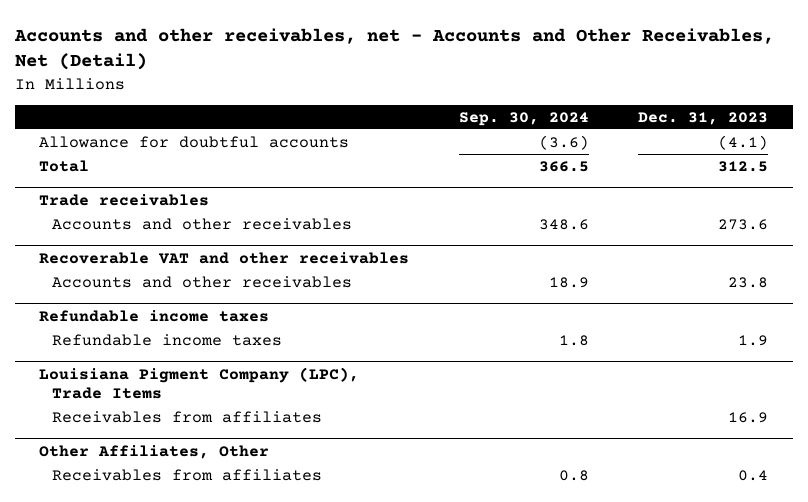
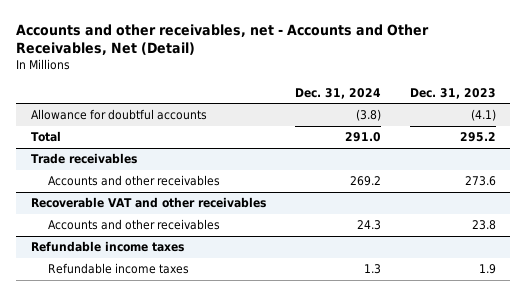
[458,111,589,126] Sep. 30, 2024 -> none
none -> [294,87,381,99] Dec. 31, 2024
[718,160,769,172] 312.5 -> [459,132,496,143] 295.2
[39,366,360,400] Louisiana Pigment Company (LPC), Trade Items -> none
[51,410,322,423] Receivables from affiliates -> none
[39,444,270,459] Other Affiliates, Other -> none
[51,468,322,481] Receivables from affiliates -> none

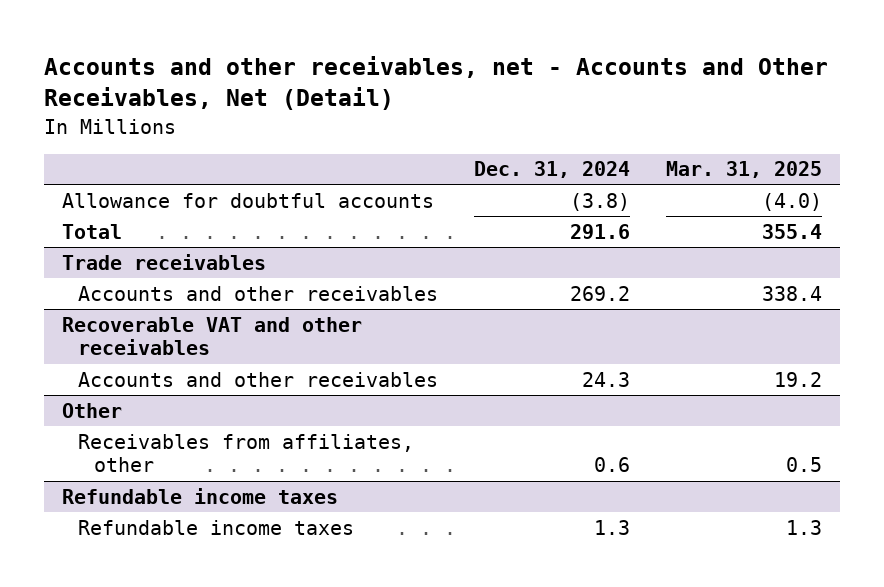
[409,87,496,99] Dec. 31, 2023 -> none
none -> [666,161,823,179] Mar. 31, 2025
[344,132,381,143] 291.0 -> [569,223,630,239] 291.6
none -> [61,402,122,418] Other
none -> [77,433,414,473] Receivables from affiliates, other

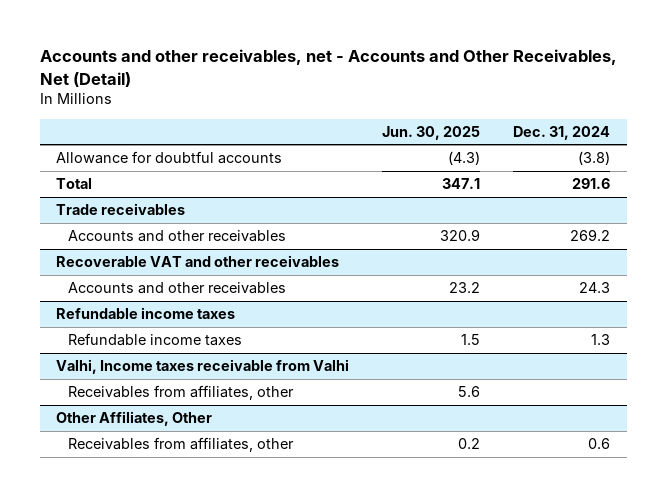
[666,161,823,179] Mar. 31, 2025 -> none
none -> [382,125,481,140] Jun. 30, 2025
[61,402,122,418] Other -> none
[77,433,414,473] Receivables from affiliates, other -> none
none -> [56,359,350,375] Valhi, Income taxes receivable from Valhi
none -> [67,385,294,401] Receivables from affiliates, other
none -> [56,411,213,427] Other Affiliates, Other
none -> [67,437,294,453] Receivables from affiliates, other

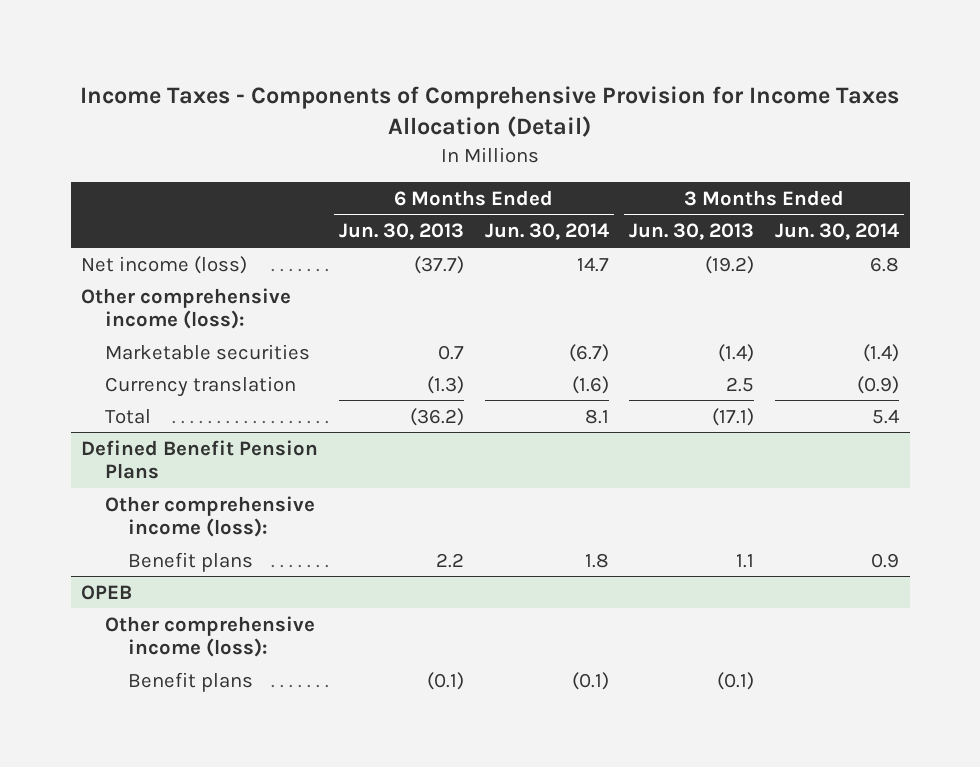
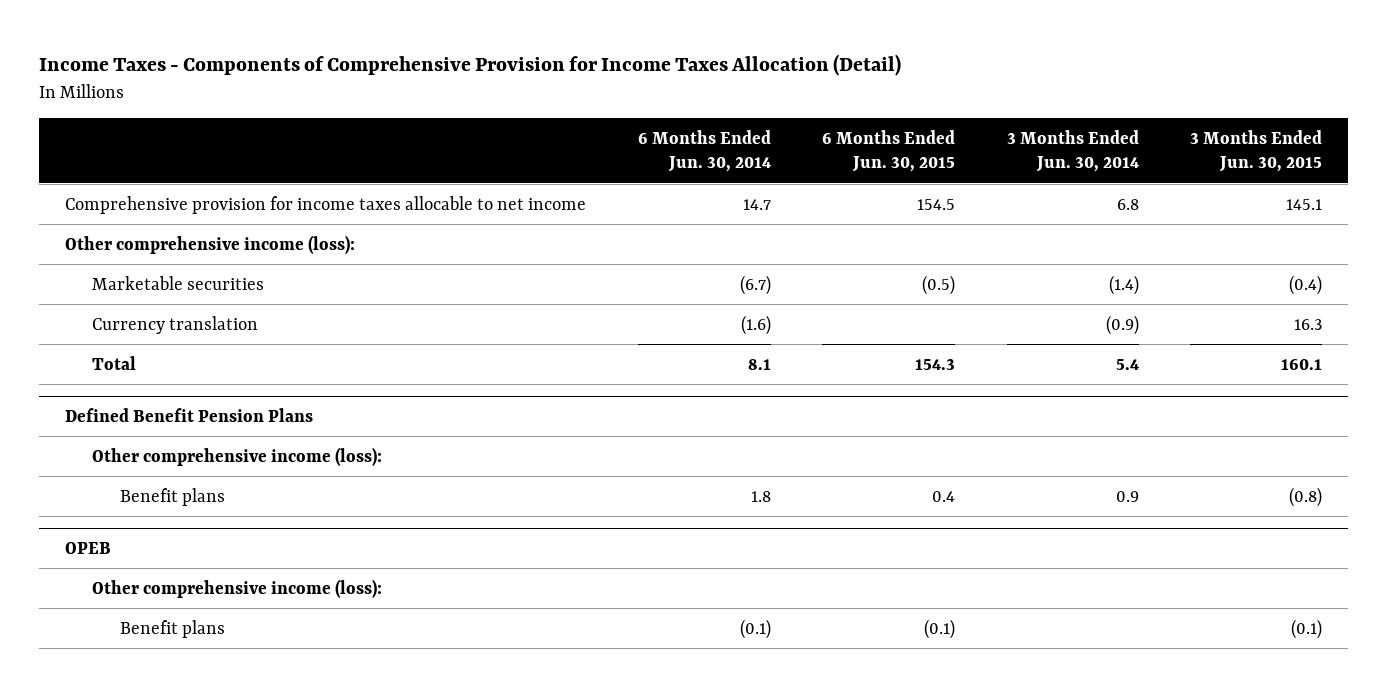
[338,223,464,241] Jun. 30, 2013 -> none
[629,223,755,241] Jun. 30, 2013 -> none
none -> [822,129,956,173] 6 Months Ended Jun. 30, 2015
none -> [1190,129,1323,173] 3 Months Ended Jun. 30, 2015
[81,255,248,274] Net income (loss) -> [65,195,587,214] Comprehensive provision for income taxes allocable to net income

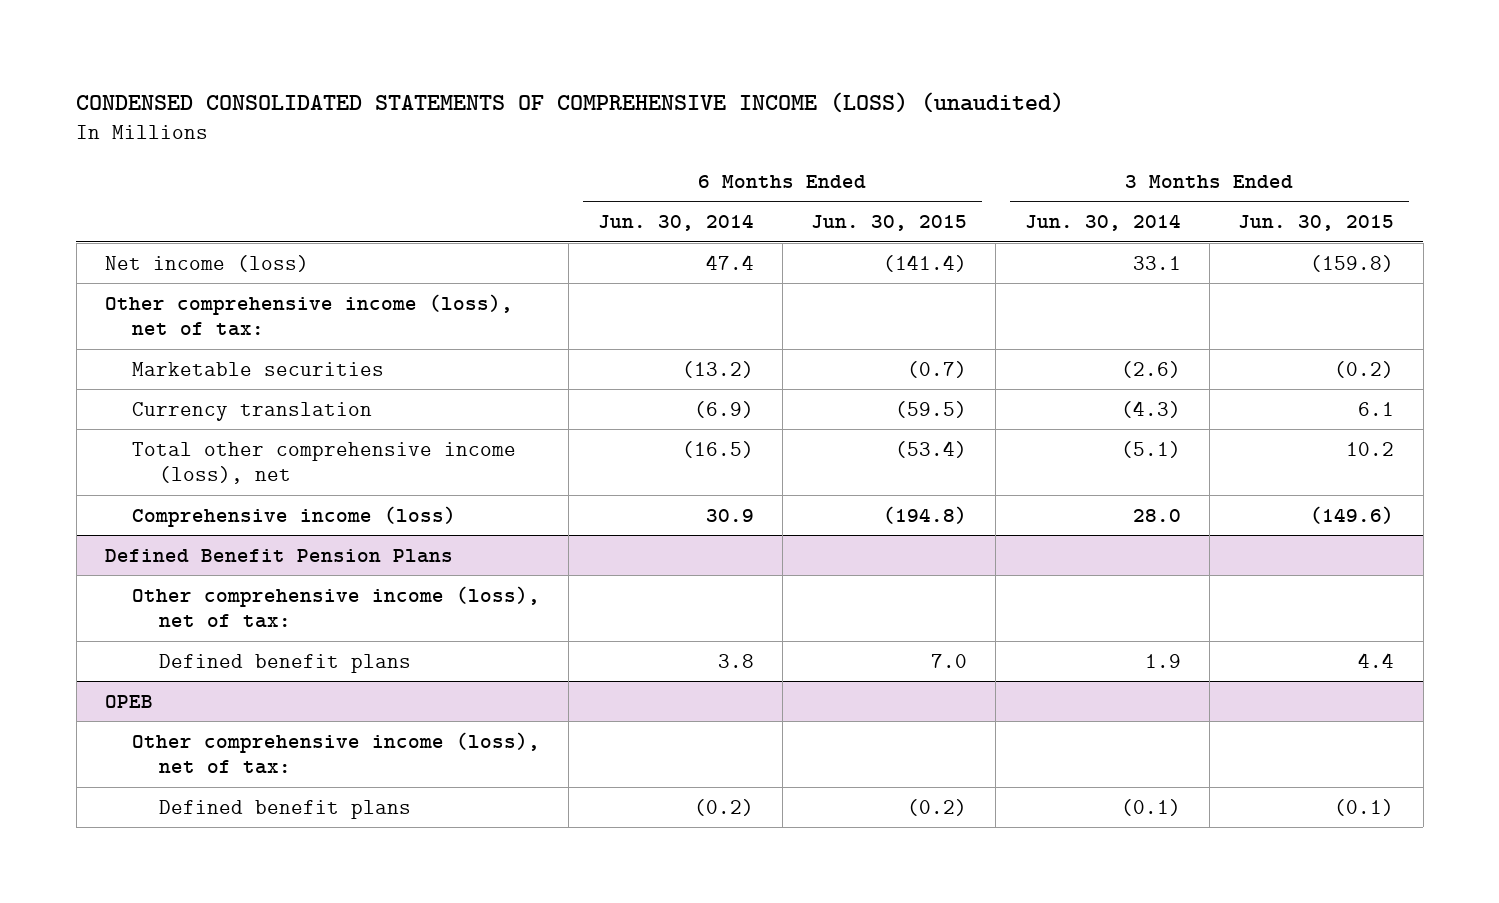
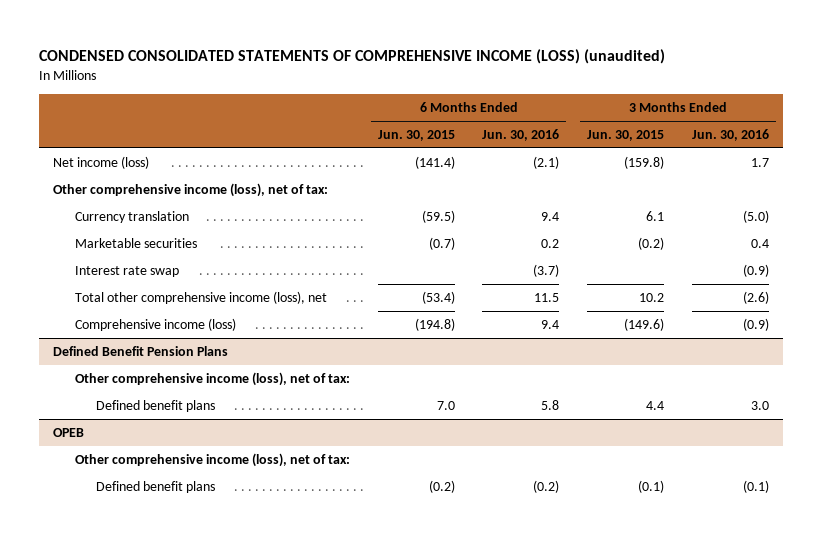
[597,214,754,232] Jun. 30, 2014 -> none
[1024,214,1181,232] Jun. 30, 2014 -> none
none -> [482,128,560,141] Jun. 30, 2016
none -> [692,128,770,141] Jun. 30, 2016
[132,361,385,376] Marketable securities -> [74,237,197,248] Marketable securities
none -> [74,265,179,277] Interest rate swap

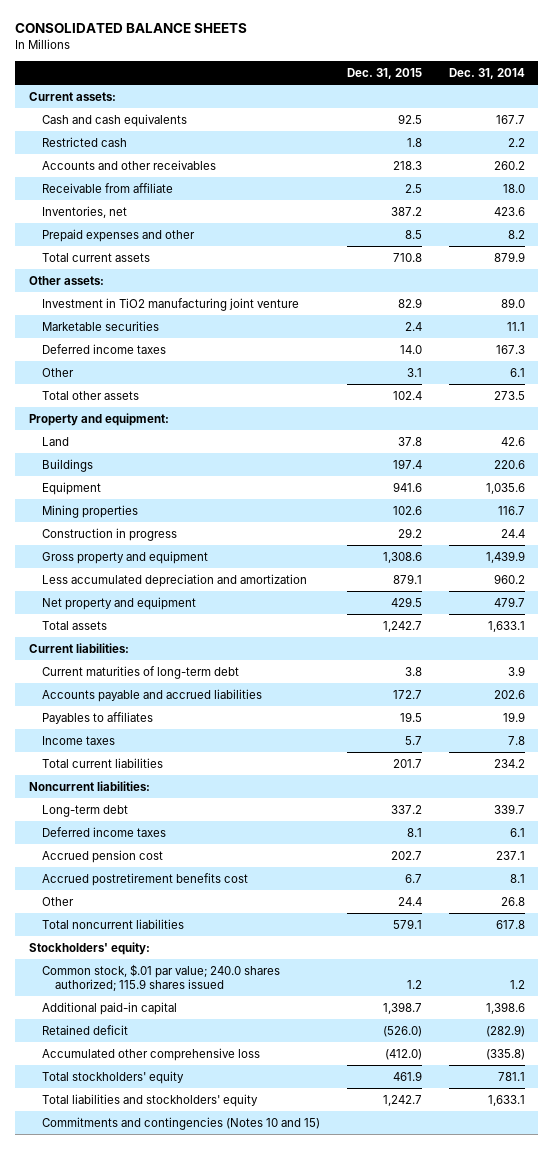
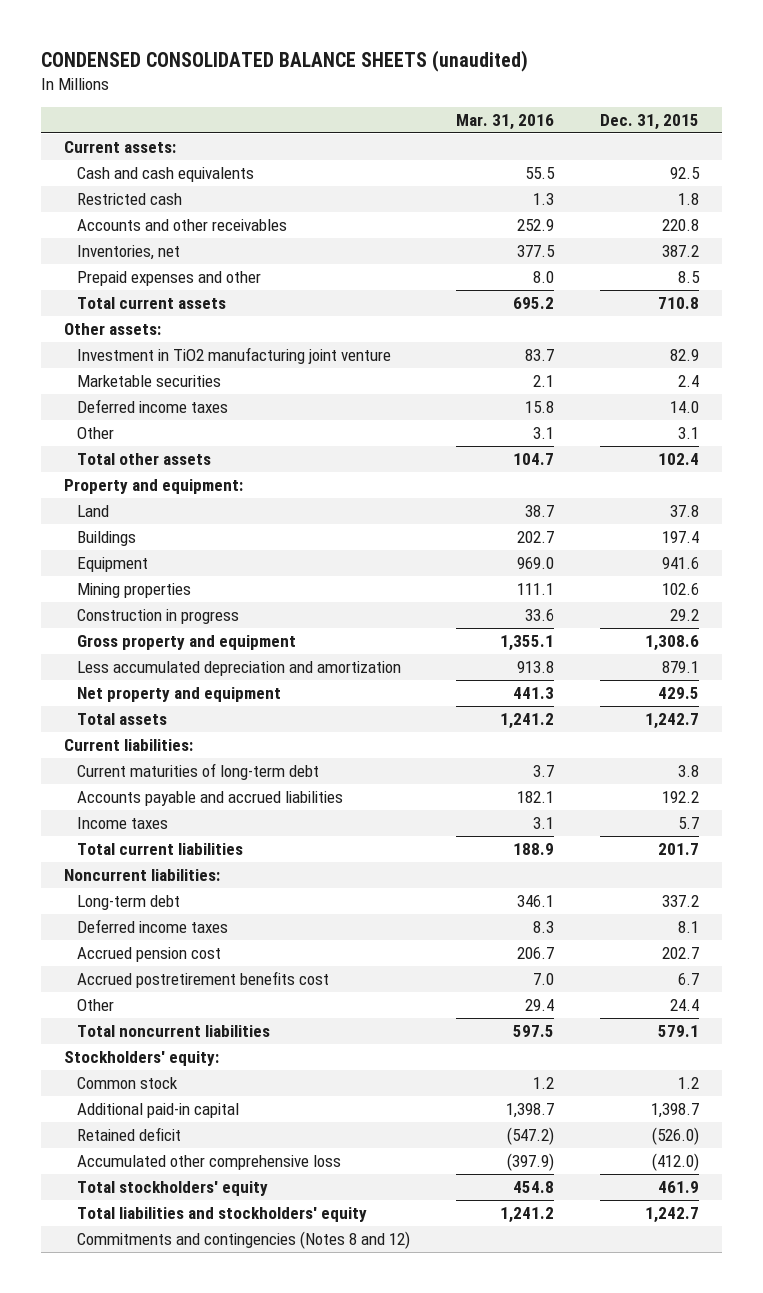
[15,23,248,34] CONSOLIDATED BALANCE SHEETS -> [41,50,529,73] CONDENSED CONSOLIDATED BALANCE SHEETS (unaudited)
[448,67,525,79] Dec. 31, 2014 -> none
none -> [456,114,555,131] Mar. 31, 2016
[41,182,173,193] Receivable from affiliate -> none
[392,160,422,170] 218.3 -> [662,218,700,231] 220.8
[41,711,153,724] Payables to affiliates -> none
[392,689,422,699] 172.7 -> [662,790,700,803] 192.2
[41,963,280,993] Common stock, $.01 par value; 240.0 shares authorized; 115.9 shares issued -> [77,1076,179,1089] Common stock
[41,1116,320,1130] Commitments and contingencies (Notes 10 and 15) -> [77,1230,411,1249] Commitments and contingencies (Notes 8 and 12)

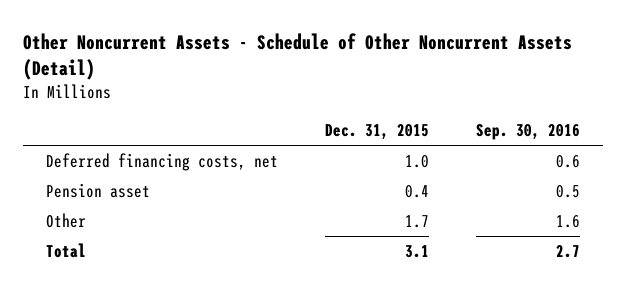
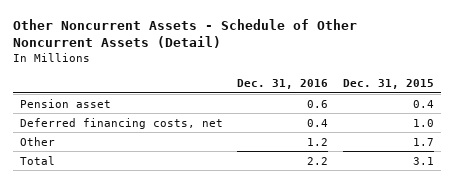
[475,123,580,140] Sep. 30, 2016 -> none
none -> [237,78,329,89] Dec. 31, 2016
[46,153,279,172] Deferred financing costs, net -> [20,117,224,129] Deferred financing costs, net

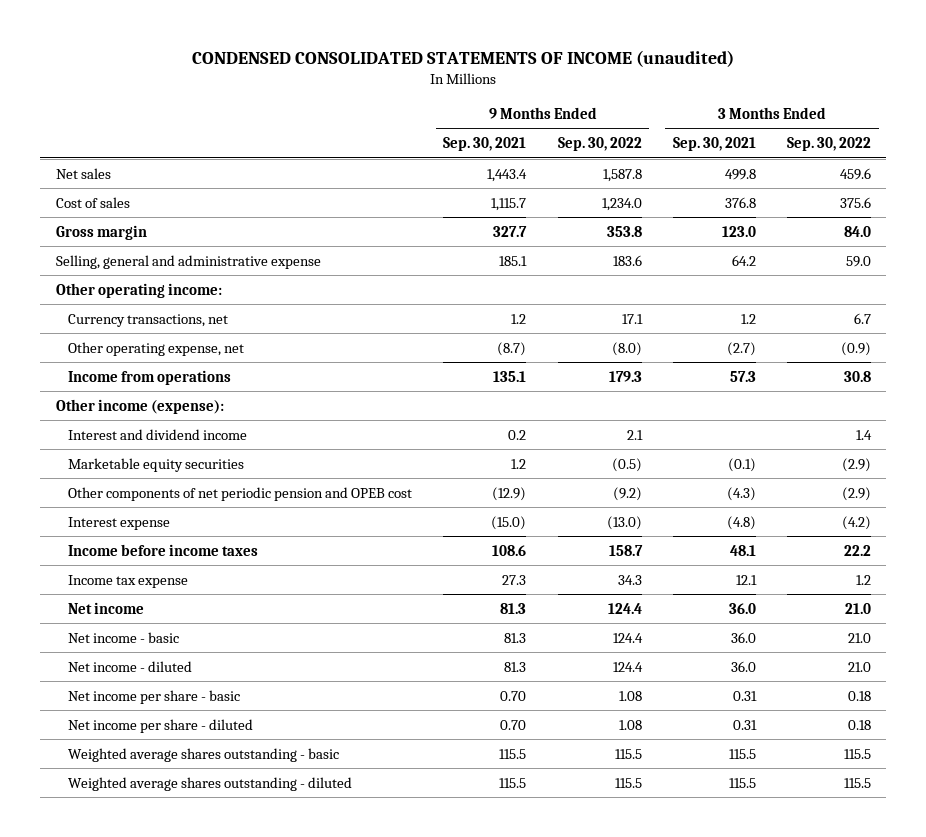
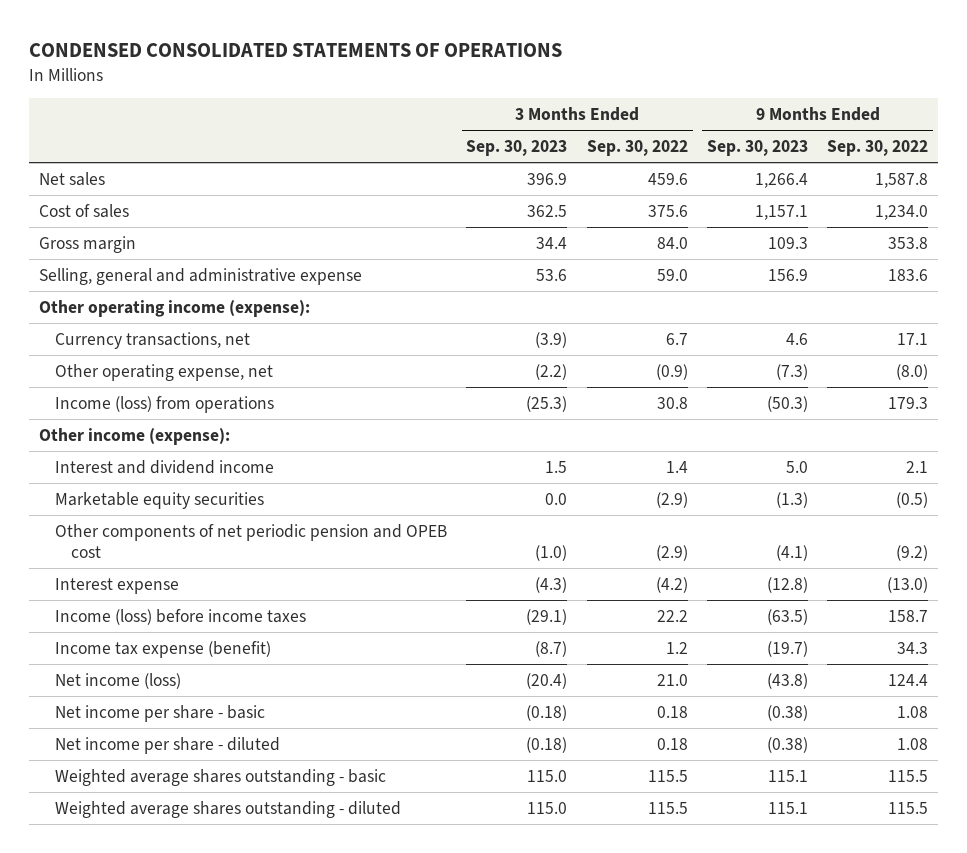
[192,49,735,67] CONDENSED CONSOLIDATED STATEMENTS OF INCOME (unaudited) -> [29,42,563,57] CONDENSED CONSOLIDATED STATEMENTS OF OPERATIONS
[443,137,527,152] Sep. 30, 2021 -> none
[672,137,756,152] Sep. 30, 2021 -> none
none -> [466,140,568,157] Sep. 30, 2023
none -> [706,140,808,157] Sep. 30, 2023
[55,282,222,298] Other operating income: -> [39,299,311,317] Other operating income (expense):
[68,369,232,385] Income from operations -> [55,395,275,413] Income (loss) from operations
[68,631,180,643] Net income - basic -> none
[68,660,193,672] Net income - diluted -> none
[68,543,259,556] Income before income taxes -> [55,608,307,625] Income (loss) before income taxes
[68,574,189,588] Income tax expense -> [55,640,272,658] Income tax expense (benefit)
[68,601,145,614] Net income -> [55,672,182,689] Net income (loss)

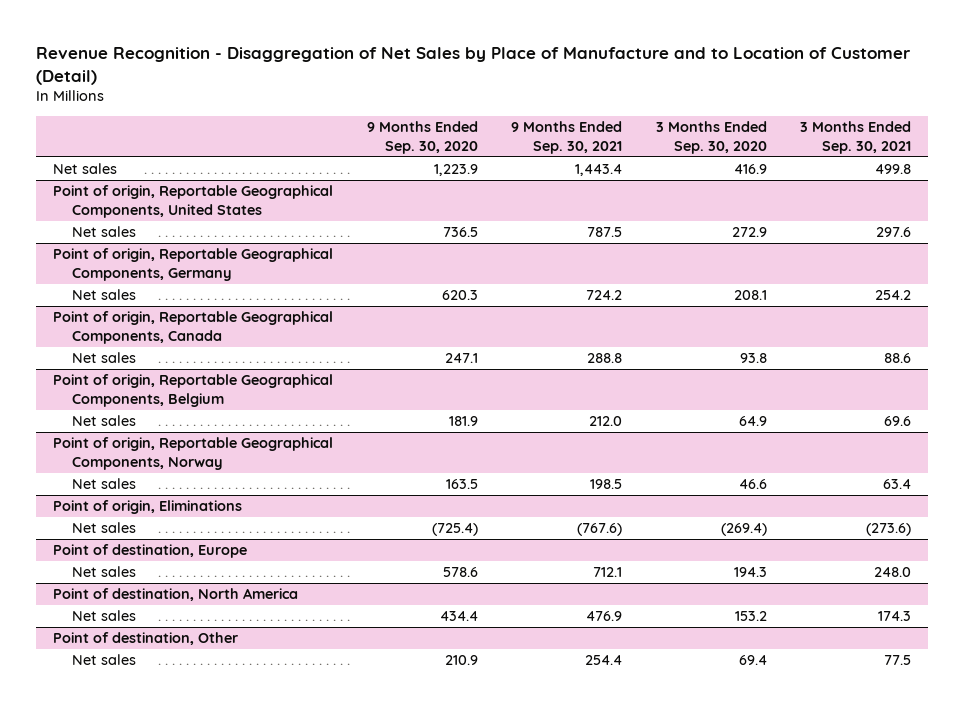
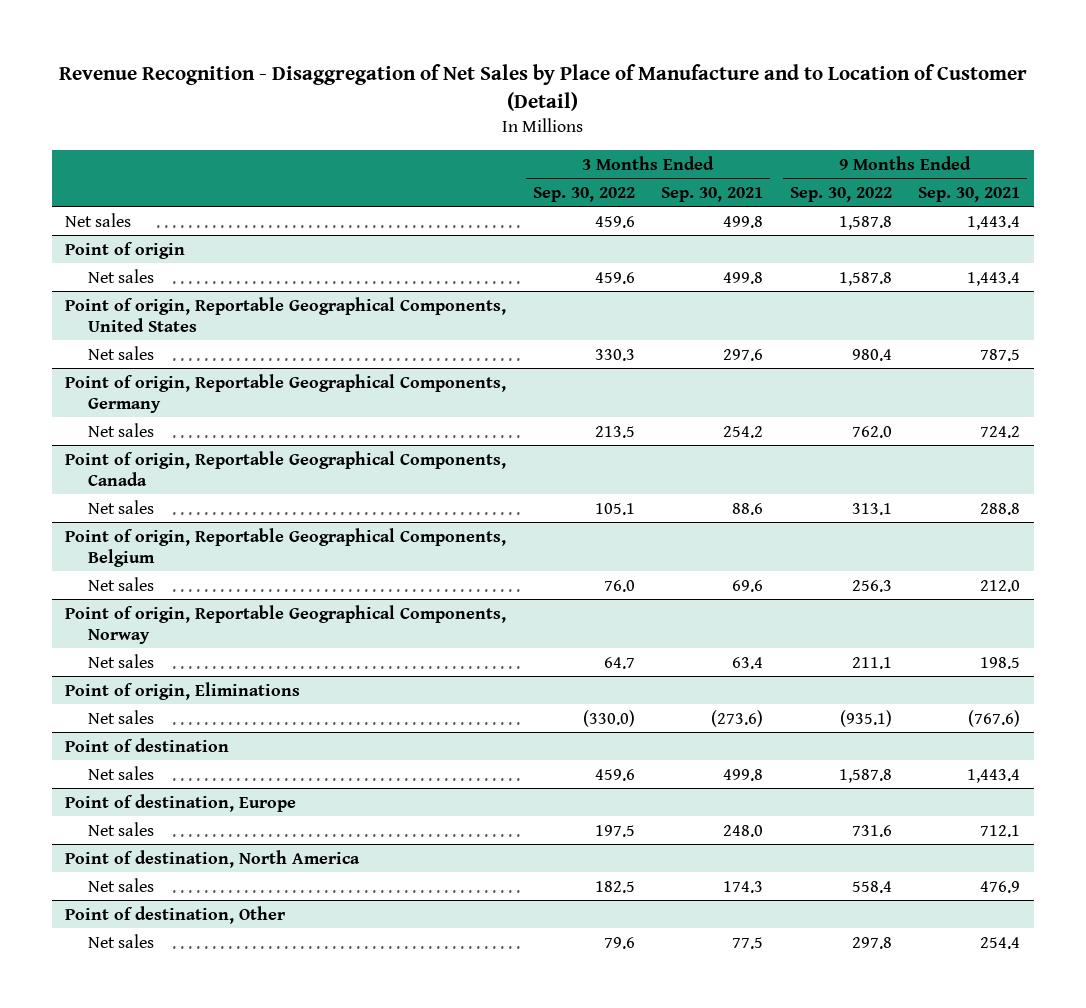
[366,121,478,154] 9 Months Ended Sep. 30, 2020 -> none
[655,121,767,154] 3 Months Ended Sep. 30, 2020 -> none
none -> [532,186,635,202] Sep. 30, 2022
none -> [789,186,892,202] Sep. 30, 2022
none -> [65,241,186,259] Point of origin
none -> [87,268,154,283] Net sales
none -> [65,737,230,752] Point of destination
none -> [87,765,154,780] Net sales

